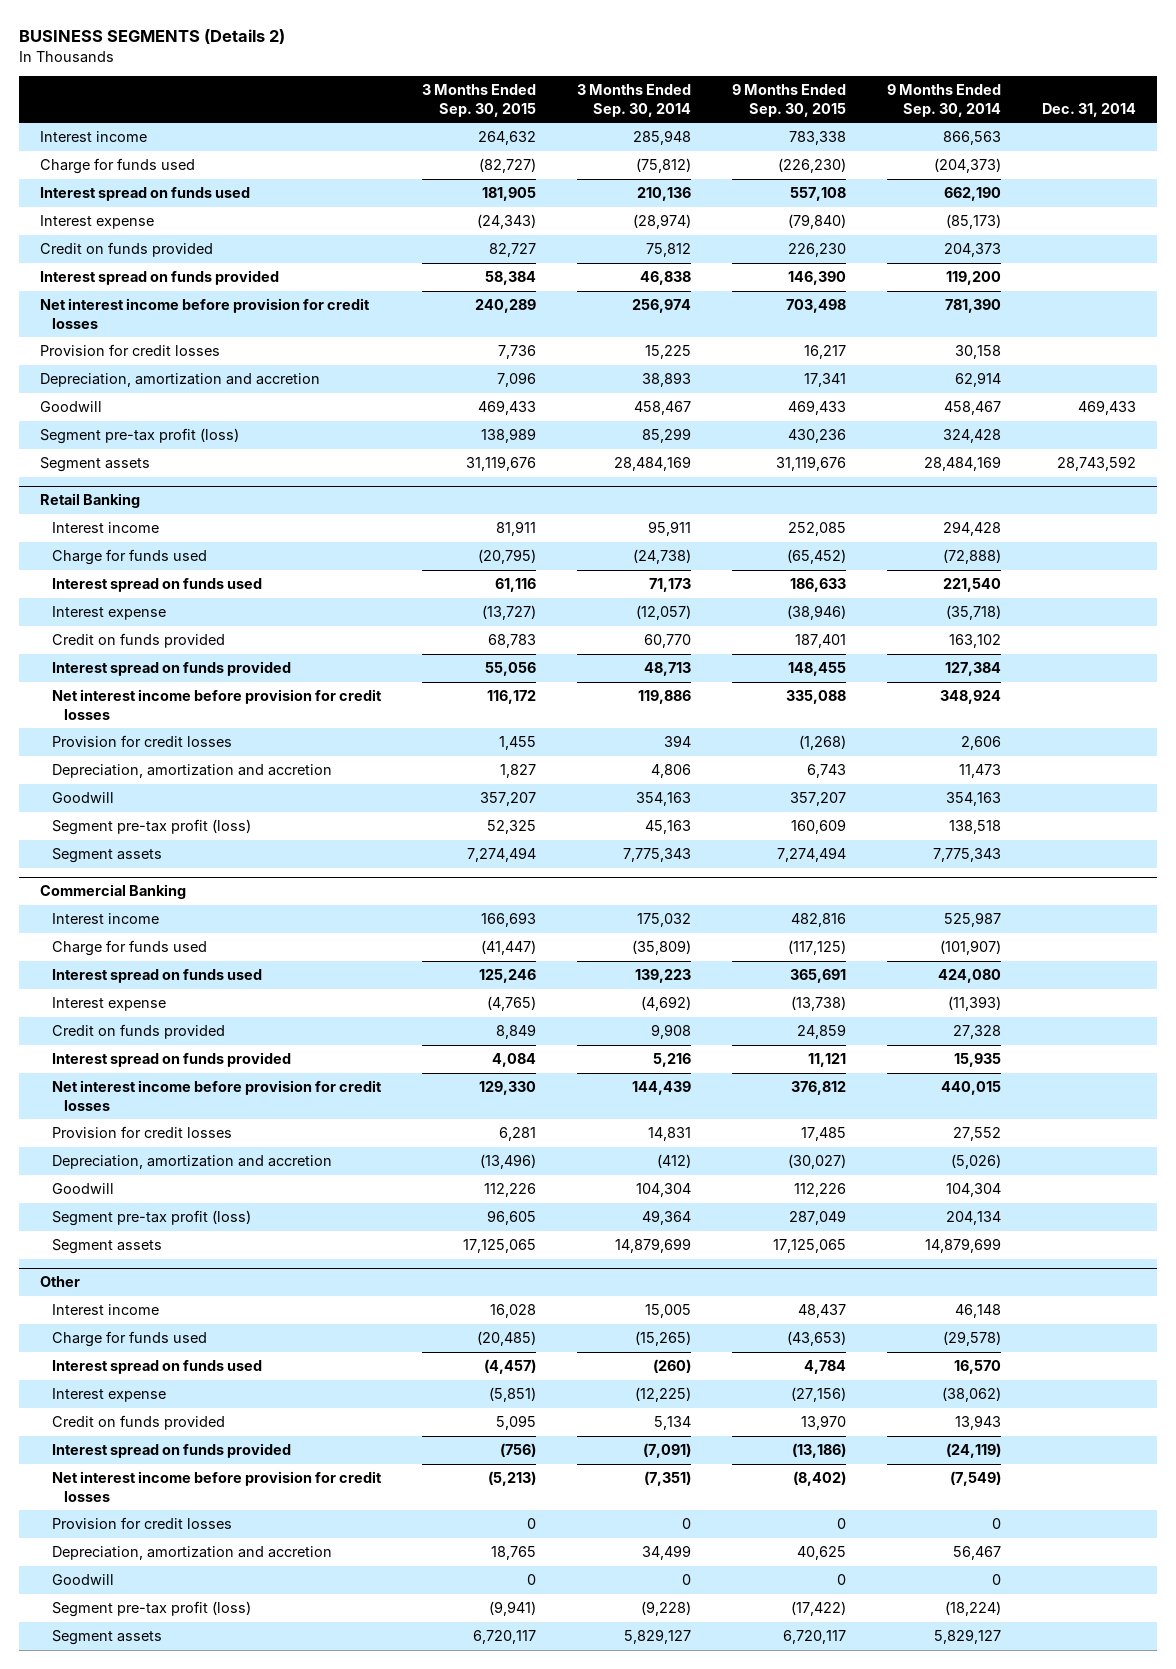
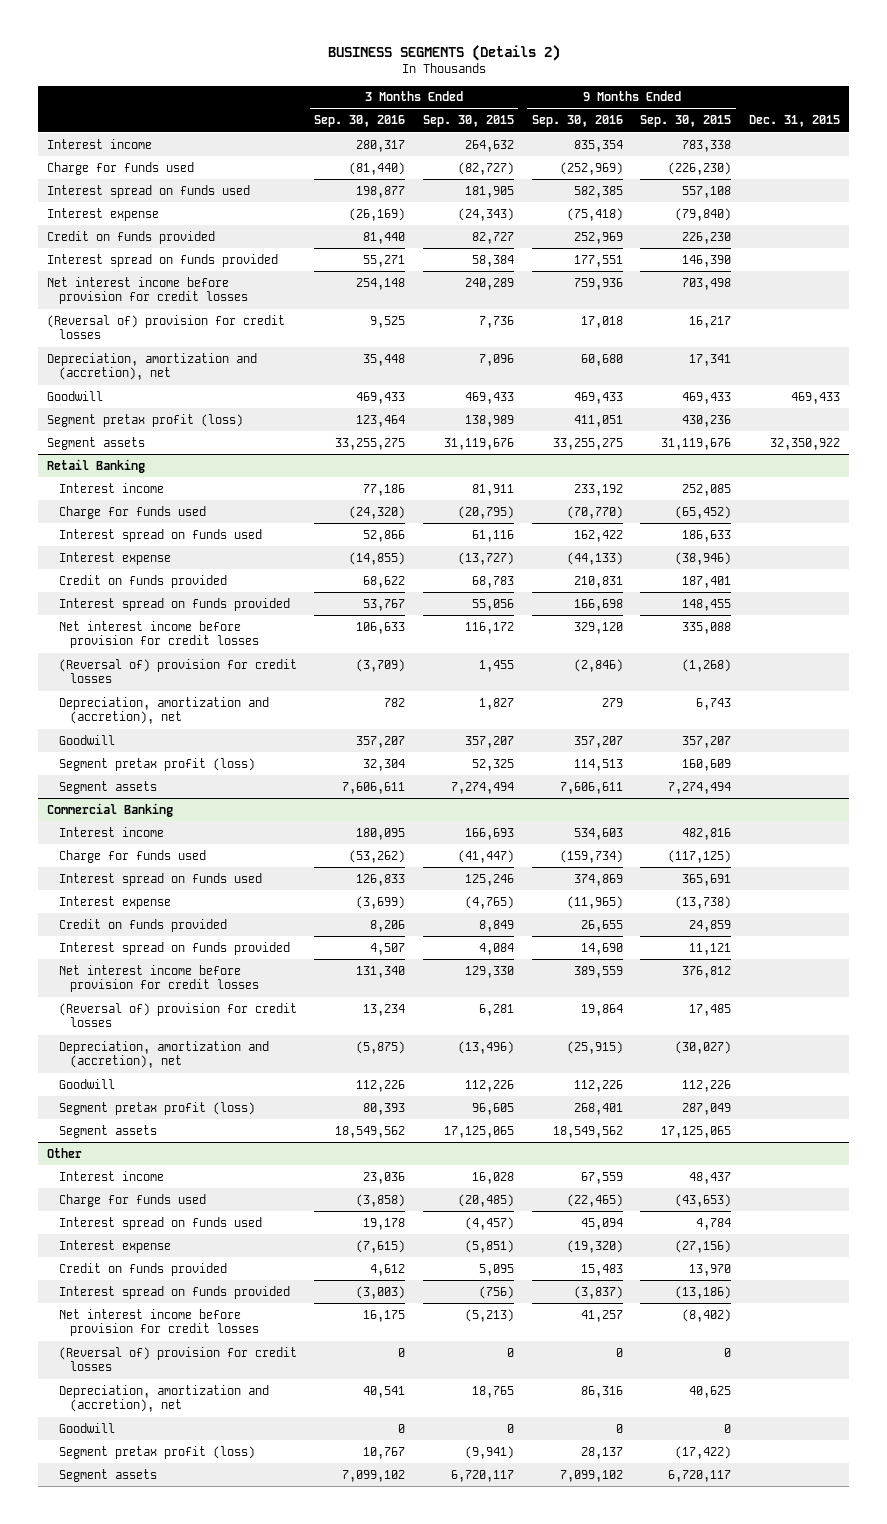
[577,84,692,117] 3 Months Ended Sep. 30, 2014 -> none
[887,84,1002,117] 9 Months Ended Sep. 30, 2014 -> none
[1042,102,1137,117] Dec. 31, 2014 -> none
none -> [314,115,406,128] Sep. 30, 2016
none -> [531,115,623,128] Sep. 30, 2016
none -> [749,115,841,128] Dec. 31, 2015
[39,344,220,357] Provision for credit losses -> [47,314,286,340] (Reversal of) provision for credit losses
[39,373,320,388] Depreciation, amortization and accretion -> [47,352,258,381] Depreciation, amortization and (accretion), net
[39,428,239,445] Segment pre-tax profit (loss) -> [47,413,244,427] Segment pretax profit (loss)
[51,735,232,748] Provision for credit losses -> [58,658,297,684] (Reversal of) provision for credit losses
[51,764,332,779] Depreciation, amortization and accretion -> [58,696,269,725] Depreciation, amortization and (accretion), net
[51,819,251,836] Segment pre-tax profit (loss) -> [58,757,255,771] Segment pretax profit (loss)
[51,1126,232,1139] Provision for credit losses -> [58,1002,297,1028] (Reversal of) provision for credit losses
[51,1155,332,1170] Depreciation, amortization and accretion -> [58,1040,269,1069] Depreciation, amortization and (accretion), net
[51,1210,251,1227] Segment pre-tax profit (loss) -> [58,1101,255,1115] Segment pretax profit (loss)
[51,1517,232,1530] Provision for credit losses -> [58,1346,297,1372] (Reversal of) provision for credit losses
[51,1546,332,1561] Depreciation, amortization and accretion -> [58,1384,269,1413] Depreciation, amortization and (accretion), net
[51,1601,251,1618] Segment pre-tax profit (loss) -> [58,1445,255,1459] Segment pretax profit (loss)

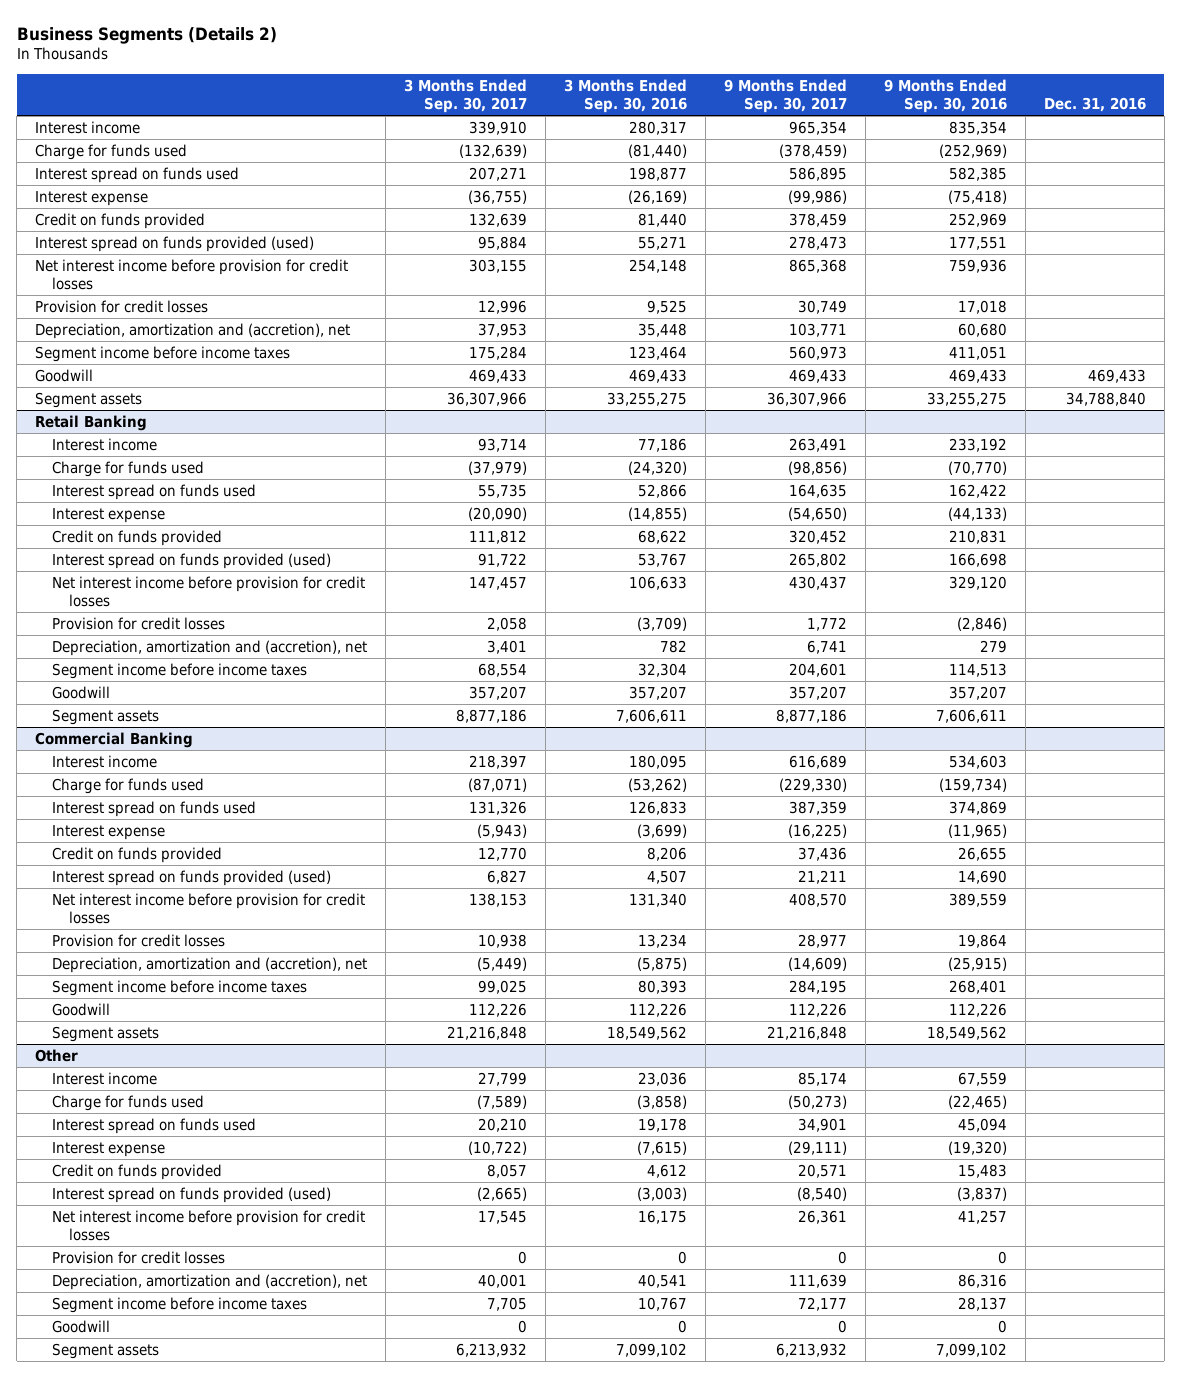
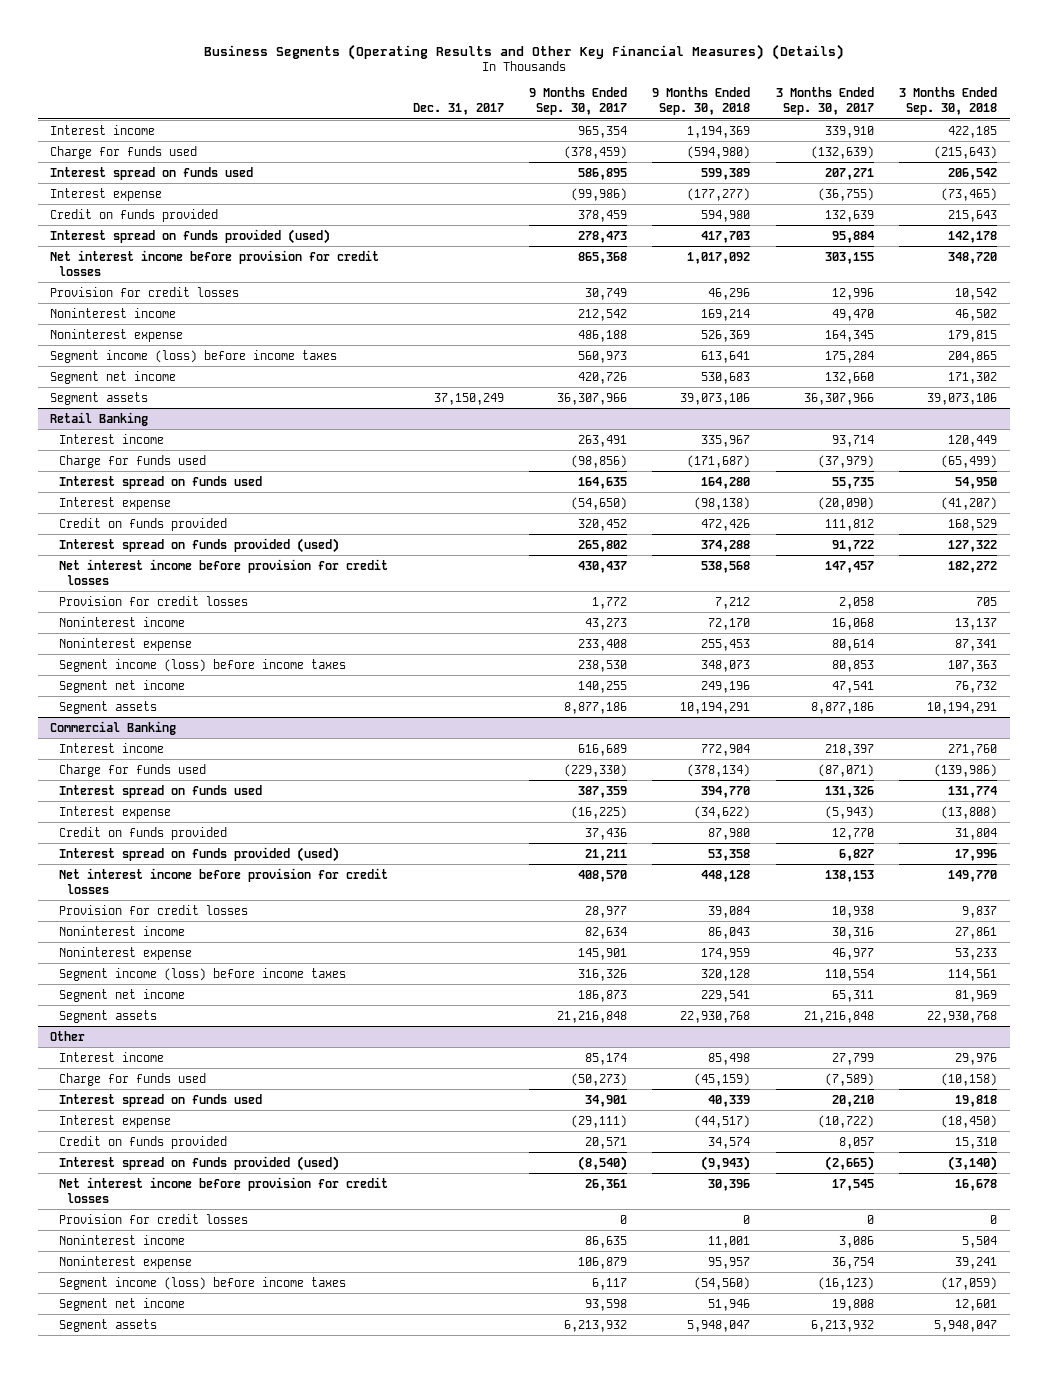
[16,26,277,44] Business Segments (Details 2) -> [203,43,844,60] Business Segments (Operating Results and Other Key Financial Measures) (Details)
[564,79,688,114] 3 Months Ended Sep. 30, 2016 -> none
[883,79,1007,114] 9 Months Ended Sep. 30, 2016 -> none
[1043,97,1146,113] Dec. 31, 2016 -> none
none -> [412,103,504,116] Dec. 31, 2017
none -> [652,87,751,116] 9 Months Ended Sep. 30, 2018
none -> [898,87,997,116] 3 Months Ended Sep. 30, 2018
[35,323,351,340] Depreciation, amortization and (accretion), net -> none
[35,369,94,383] Goodwill -> none
none -> [50,307,177,318] Noninterest income
none -> [50,328,184,342] Noninterest expense
[35,346,291,363] Segment income before income taxes -> [50,349,338,363] Segment income (loss) before income taxes
none -> [50,370,177,384] Segment net income
[52,640,368,657] Depreciation, amortization and (accretion), net -> none
[52,686,111,700] Goodwill -> none
none -> [58,616,185,627] Noninterest income
none -> [58,637,192,651] Noninterest expense
[52,663,308,680] Segment income before income taxes -> [58,658,346,672] Segment income (loss) before income taxes
[478,663,528,678] 68,554 -> [831,659,874,672] 80,853
[788,663,847,678] 204,601 -> [578,659,628,672] 238,530
none -> [58,679,185,693] Segment net income
[52,957,368,974] Depreciation, amortization and (accretion), net -> none
[52,1003,111,1017] Goodwill -> none
none -> [58,925,185,936] Noninterest income
none -> [58,946,192,960] Noninterest expense
[52,980,308,997] Segment income before income taxes -> [58,967,346,981] Segment income (loss) before income taxes
[478,980,528,995] 99,025 -> [824,968,874,981] 110,554
[788,980,847,995] 284,195 -> [578,968,628,981] 316,326
none -> [58,988,185,1002] Segment net income
[52,1274,368,1291] Depreciation, amortization and (accretion), net -> none
[52,1320,111,1334] Goodwill -> none
none -> [58,1234,185,1245] Noninterest income
none -> [58,1255,192,1269] Noninterest expense
[52,1297,308,1314] Segment income before income taxes -> [58,1276,346,1290] Segment income (loss) before income taxes
[487,1297,528,1312] 7,705 -> [817,1276,874,1290] (16,123)
[797,1297,847,1312] 72,177 -> [592,1277,628,1290] 6,117
none -> [58,1297,185,1311] Segment net income

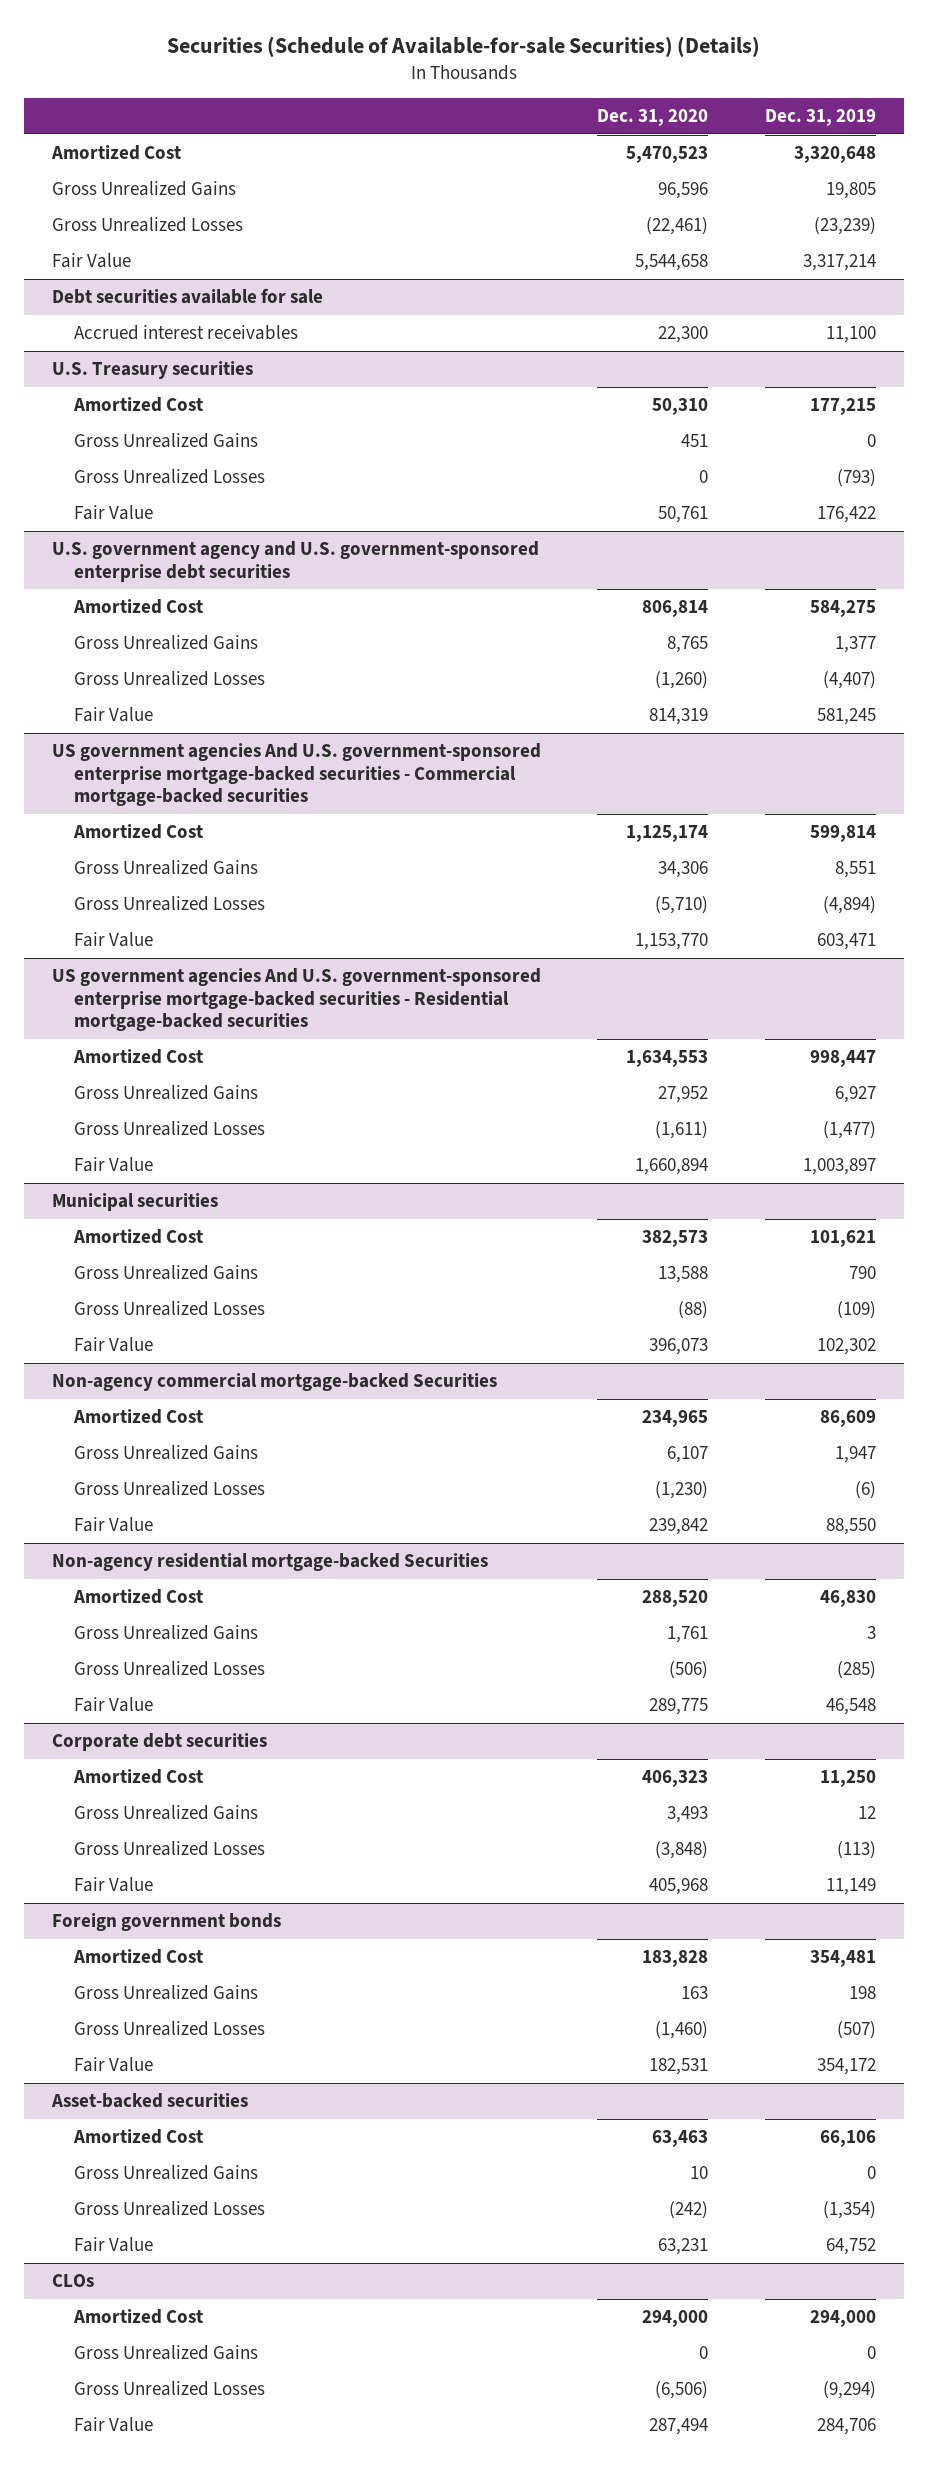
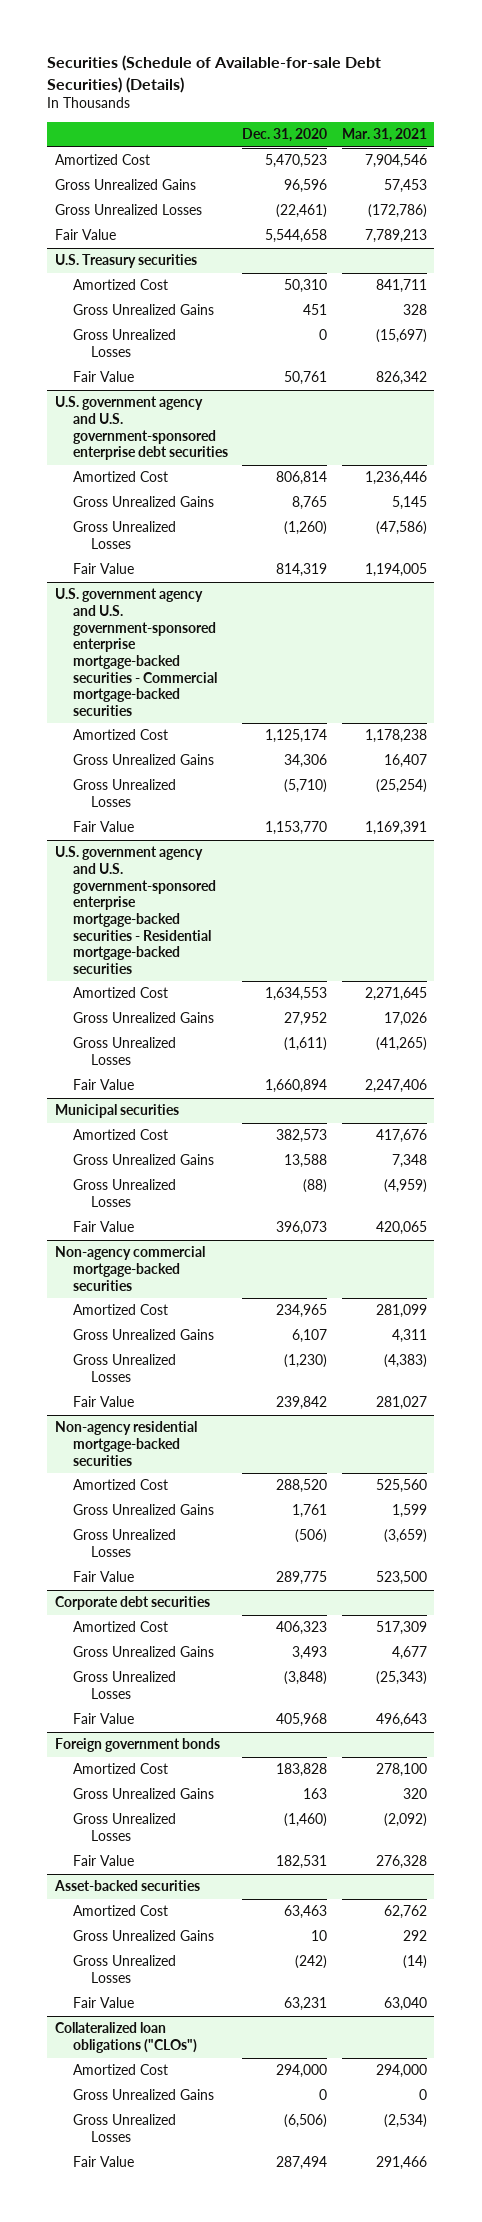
[166,36,760,58] Securities (Schedule of Available-for-sale Securities) (Details) -> [47,55,382,93] Securities (Schedule of Available-for-sale Debt Securities) (Details)
[764,109,876,127] Dec. 31, 2019 -> none
none -> [342,128,428,143] Mar. 31, 2021
[51,288,323,305] Debt securities available for sale -> none
[73,325,298,341] Accrued interest receivables -> none
[51,743,541,807] US government agencies And U.S. government-sponsored enterprise mortgage-backed securities - Commercial mortgage-backed securities -> [54,588,217,716] U.S. government agency and U.S. government-sponsored enterprise mortgage-backed securities - Commercial mortgage-backed securities
[51,968,541,1032] US government agencies And U.S. government-sponsored enterprise mortgage-backed securities - Residential mortgage-backed securities -> [54,846,216,974] U.S. government agency and U.S. government-sponsored enterprise mortgage-backed securities - Residential mortgage-backed securities
[51,1373,497,1392] Non-agency commercial mortgage-backed Securities -> [54,1246,205,1291] Non-agency commercial mortgage-backed securities
[51,1553,488,1572] Non-agency residential mortgage-backed Securities -> [54,1421,197,1466] Non-agency residential mortgage-backed securities
[51,2274,94,2288] CLOs -> [54,2022,197,2054] Collateralized loan obligations ("CLOs")

